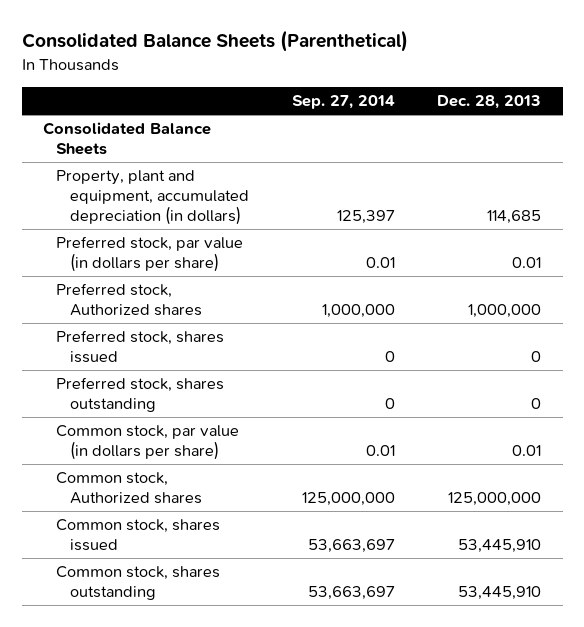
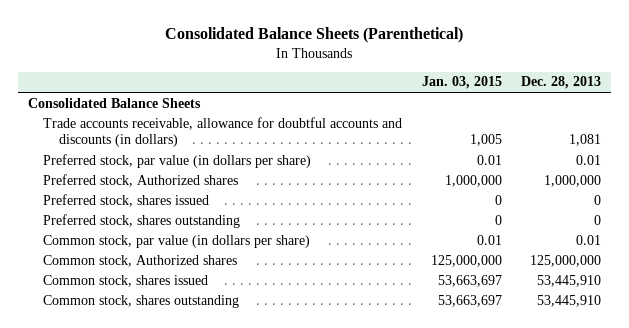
[291,94,395,109] Sep. 27, 2014 -> none
none -> [421,76,502,90] Jan. 03, 2015
[56,170,249,226] Property, plant and equipment, accumulated depreciation (in dollars) -> none
none -> [43,116,403,148] Trade accounts receivable, allowance for doubtful accounts and discounts (in dollars)

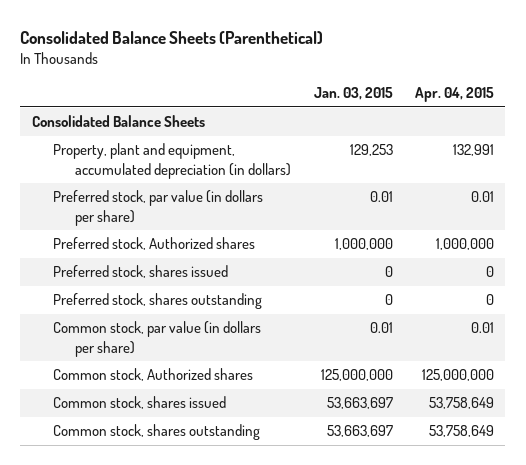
[521,76,602,90] Dec. 28, 2013 -> none
none -> [415,87,495,103] Apr. 04, 2015
[43,116,403,148] Trade accounts receivable, allowance for doubtful accounts and discounts (in dollars) -> none
none -> [53,143,292,179] Property, plant and equipment, accumulated depreciation (in dollars)

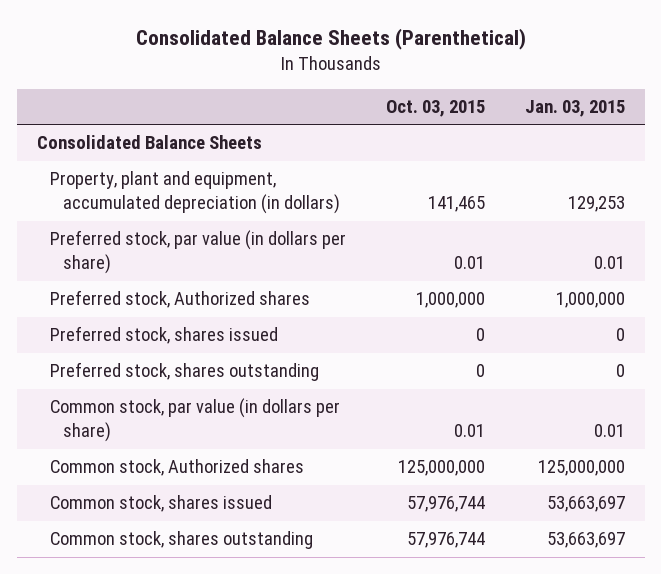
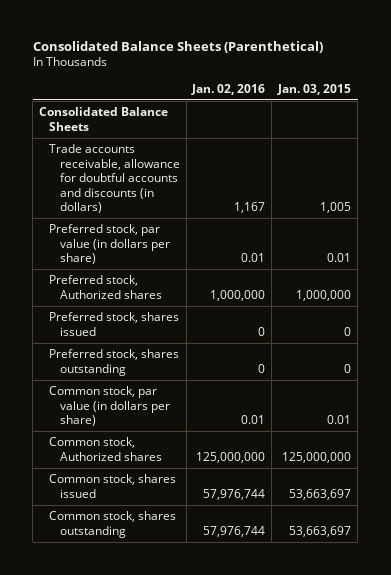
[385,99,485,117] Oct. 03, 2015 -> none
none -> [191,83,266,95] Jan. 02, 2016
[50,171,341,215] Property, plant and equipment, accumulated depreciation (in dollars) -> none
none -> [49,144,180,214] Trade accounts receivable, allowance for doubtful accounts and discounts (in dollars)

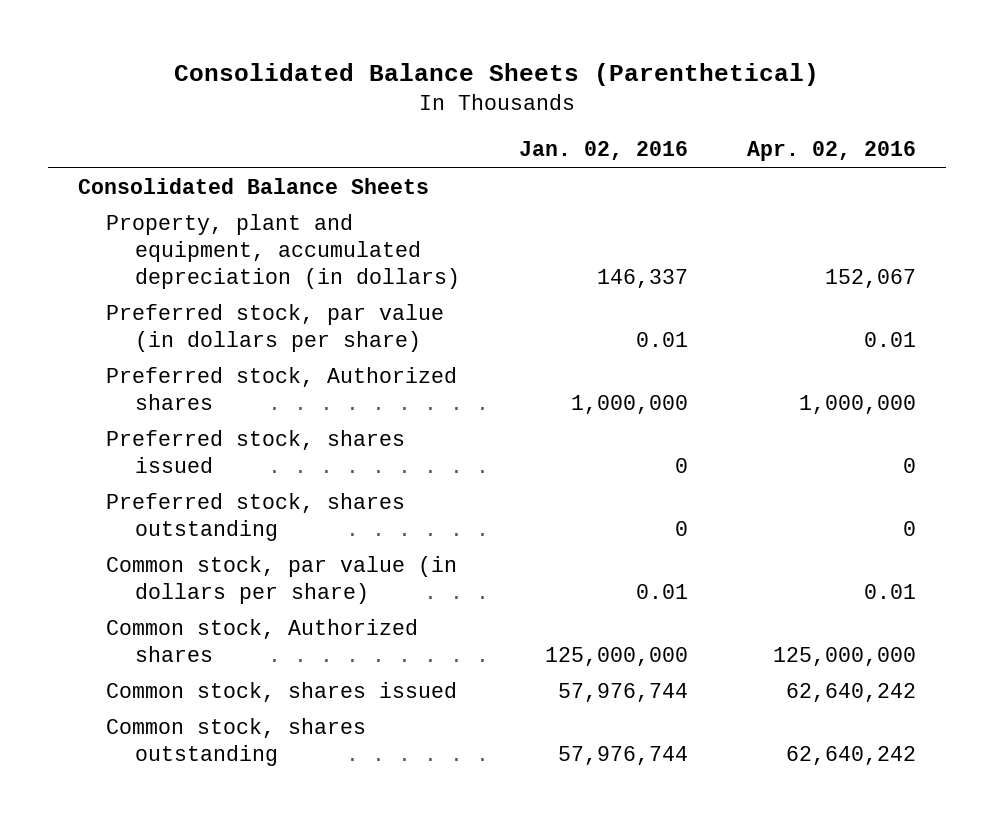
[277,83,352,95] Jan. 03, 2015 -> none
none -> [747,141,917,162] Apr. 02, 2016
[49,144,180,214] Trade accounts receivable, allowance for doubtful accounts and discounts (in dollars) -> none
none -> [106,214,460,290] Property, plant and equipment, accumulated depreciation (in dollars)

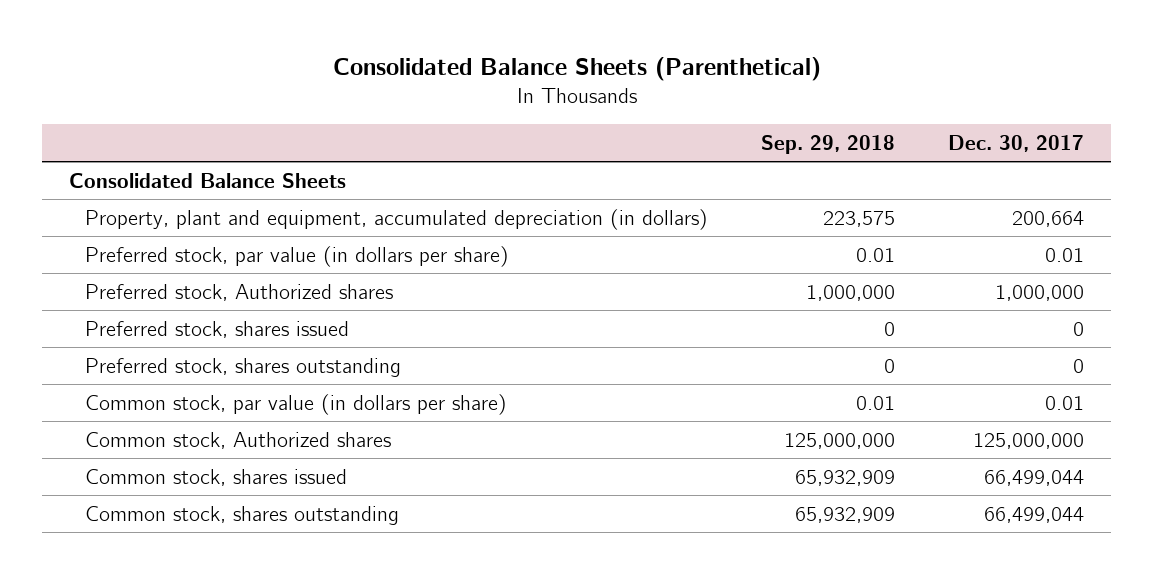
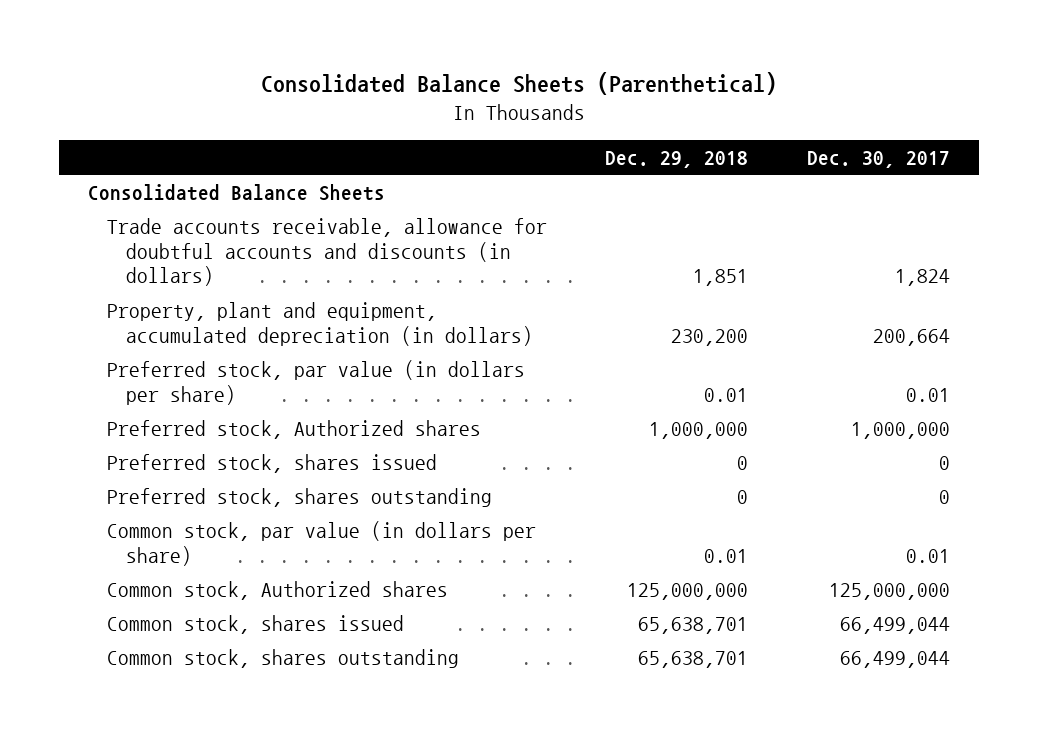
[761,134,896,154] Sep. 29, 2018 -> none
none -> [605,150,749,168] Dec. 29, 2018
none -> [106,217,547,287] Trade accounts receivable, allowance for doubtful accounts and discounts (in dollars)

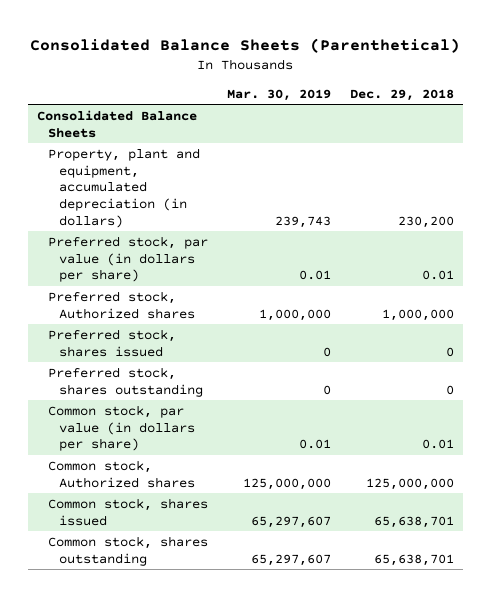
[806,150,950,168] Dec. 30, 2017 -> none
none -> [226,89,331,102] Mar. 30, 2019
[106,217,547,287] Trade accounts receivable, allowance for doubtful accounts and discounts (in dollars) -> none

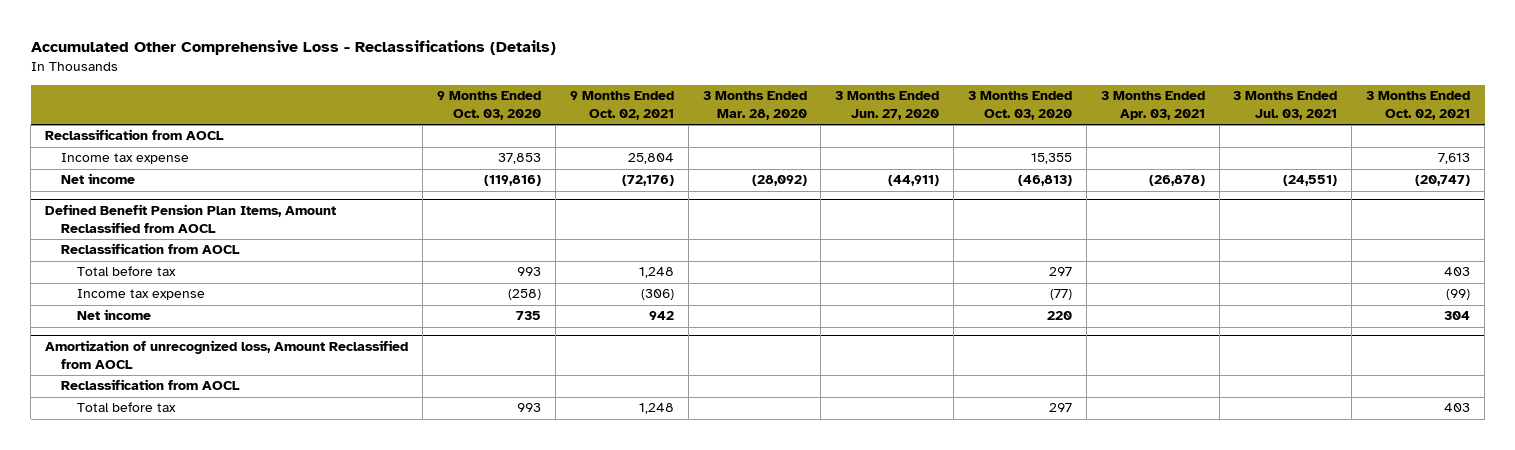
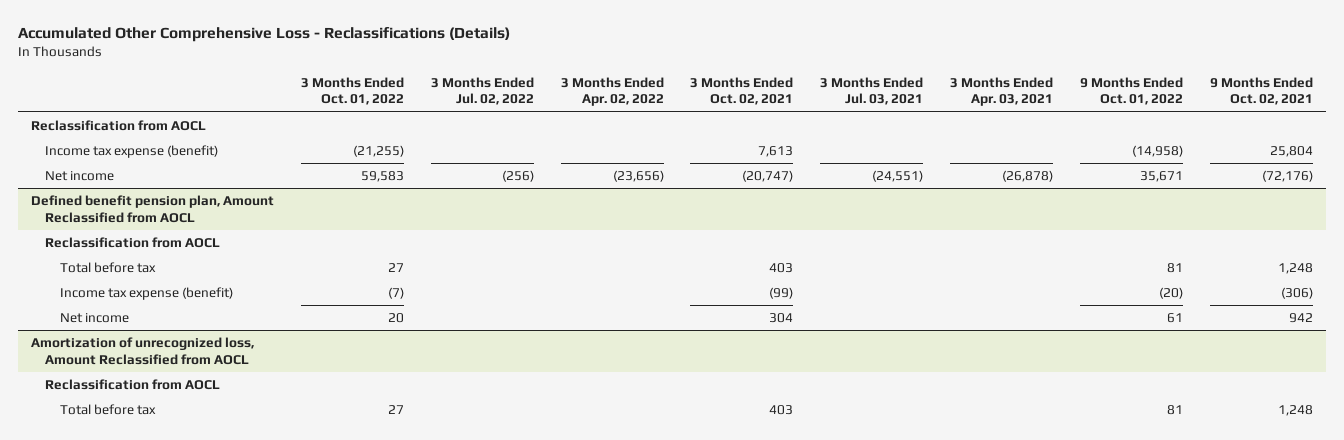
[437,91,542,121] 9 Months Ended Oct. 03, 2020 -> none
[702,91,807,121] 3 Months Ended Mar. 28, 2020 -> none
[835,91,940,121] 3 Months Ended Jun. 27, 2020 -> none
[967,91,1072,121] 3 Months Ended Oct. 03, 2020 -> none
none -> [300,76,404,106] 3 Months Ended Oct. 01, 2022
none -> [430,76,534,106] 3 Months Ended Jul. 02, 2022
none -> [560,76,664,107] 3 Months Ended Apr. 02, 2022
none -> [1080,76,1184,106] 9 Months Ended Oct. 01, 2022
[61,153,190,165] Income tax expense -> [45,145,219,159] Income tax expense (benefit)
[45,204,337,234] Defined Benefit Pension Plan Items, Amount Reclassified from AOCL -> [30,195,274,223] Defined benefit pension plan, Amount Reclassified from AOCL
[76,289,205,301] Income tax expense -> [59,287,233,301] Income tax expense (benefit)

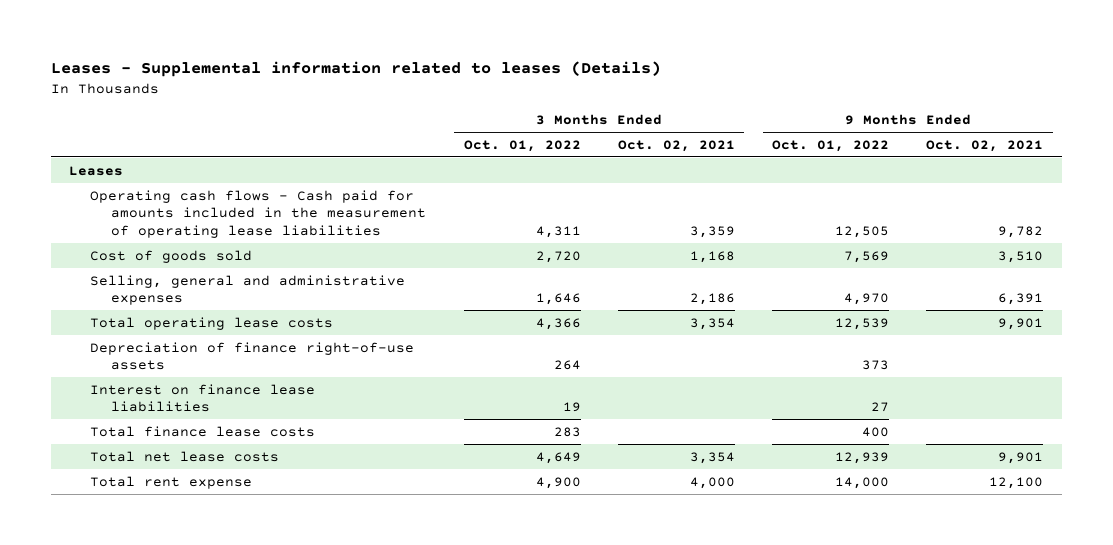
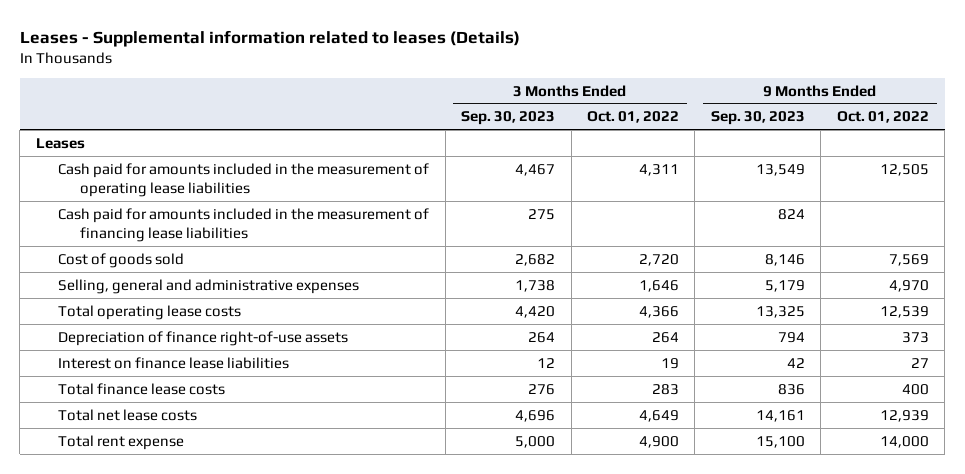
[617,139,735,152] Oct. 02, 2021 -> none
[926,139,1044,152] Oct. 02, 2021 -> none
none -> [461,111,556,126] Sep. 30, 2023
none -> [710,111,805,126] Sep. 30, 2023
[90,189,427,239] Operating cash flows - Cash paid for amounts included in the measurement of operating lease liabilities -> [58,162,430,197] Cash paid for amounts included in the measurement of operating lease liabilities
none -> [58,207,430,242] Cash paid for amounts included in the measurement of financing lease liabilities

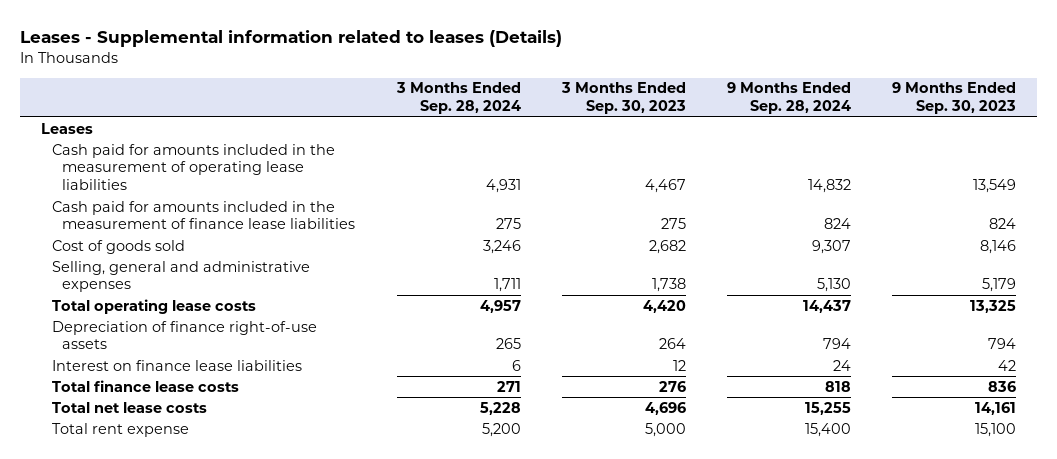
[586,111,679,124] Oct. 01, 2022 -> none
[836,111,929,124] Oct. 01, 2022 -> none
none -> [395,82,521,115] 3 Months Ended Sep. 28, 2024
none -> [727,82,852,115] 9 Months Ended Sep. 28, 2024
[58,207,430,242] Cash paid for amounts included in the measurement of financing lease liabilities -> [51,200,356,230] Cash paid for amounts included in the measurement of finance lease liabilities

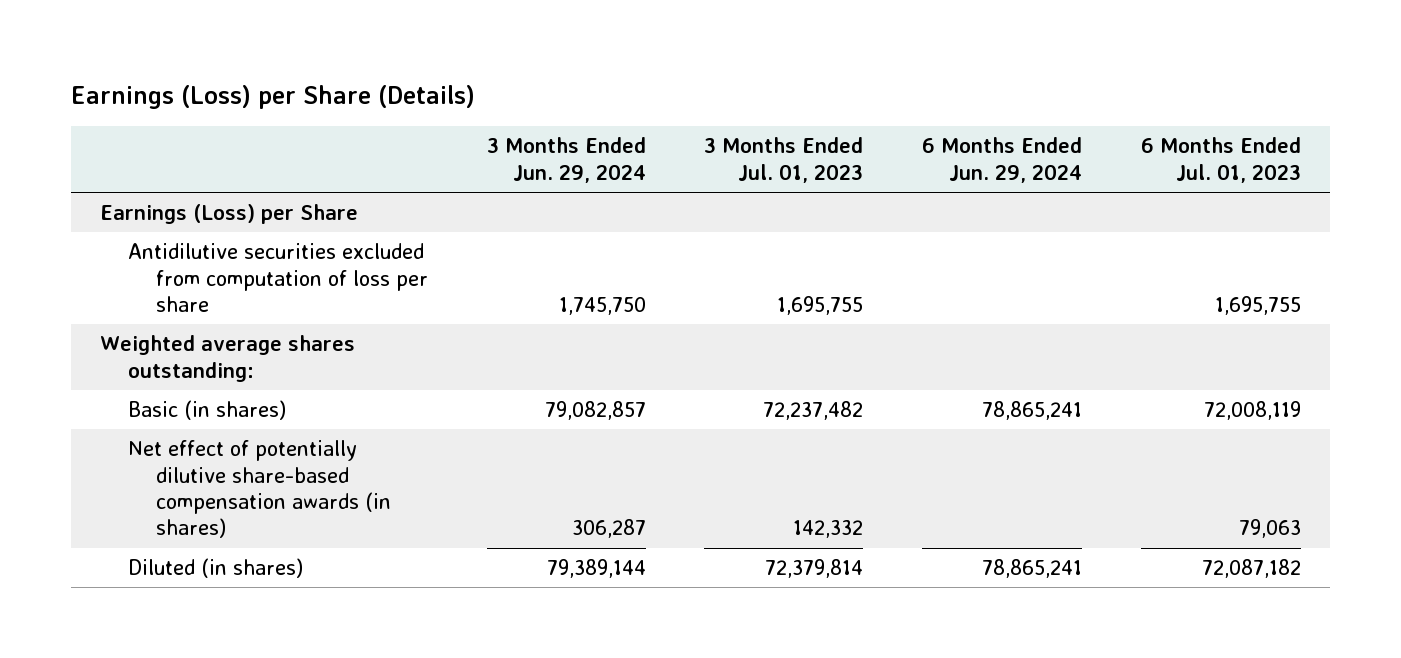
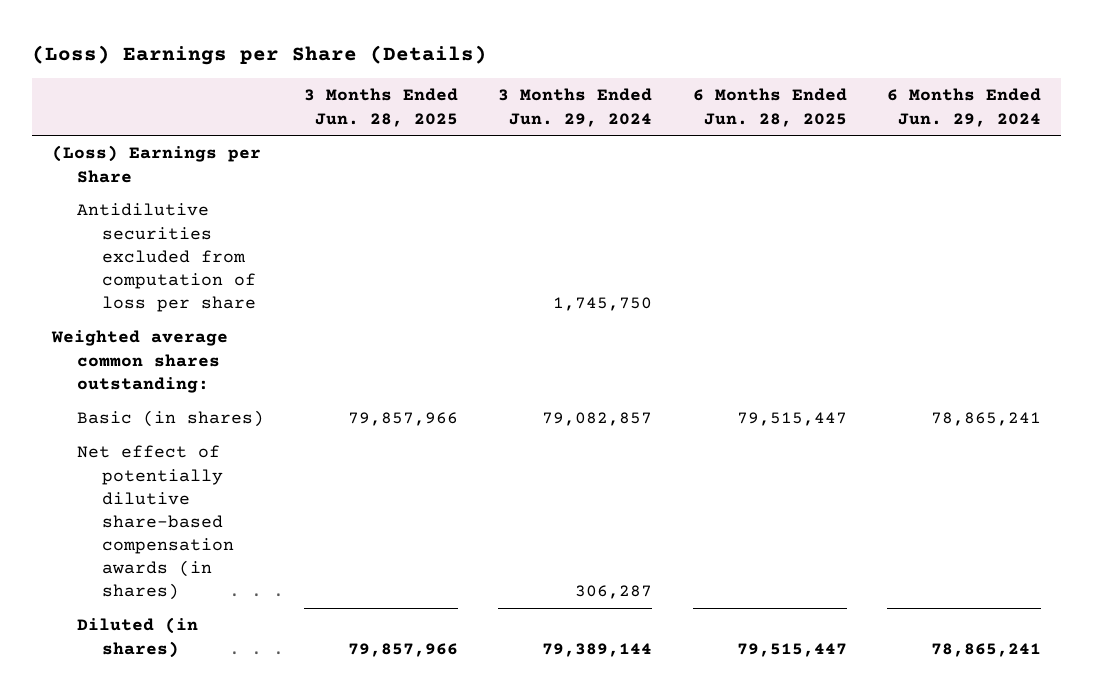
[70,85,475,110] Earnings (Loss) per Share (Details) -> [31,44,487,65] (Loss) Earnings per Share (Details)
[704,137,864,183] 3 Months Ended Jul. 01, 2023 -> none
[1140,137,1301,183] 6 Months Ended Jul. 01, 2023 -> none
none -> [304,88,459,127] 3 Months Ended Jun. 28, 2025
none -> [692,88,847,127] 6 Months Ended Jun. 28, 2025
[99,204,358,225] Earnings (Loss) per Share -> [51,145,261,183] (Loss) Earnings per Share
[99,335,355,382] Weighted average shares outstanding: -> [50,330,228,393] Weighted average common shares outstanding:

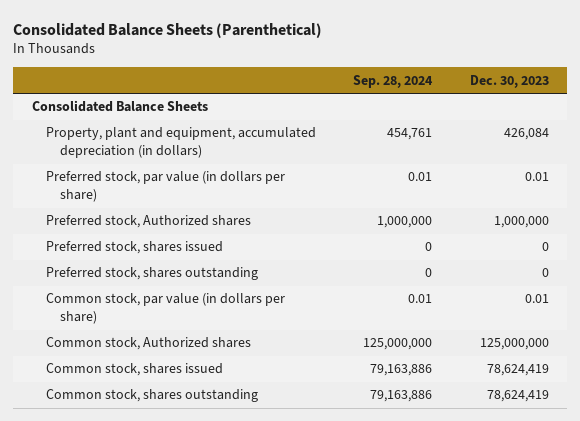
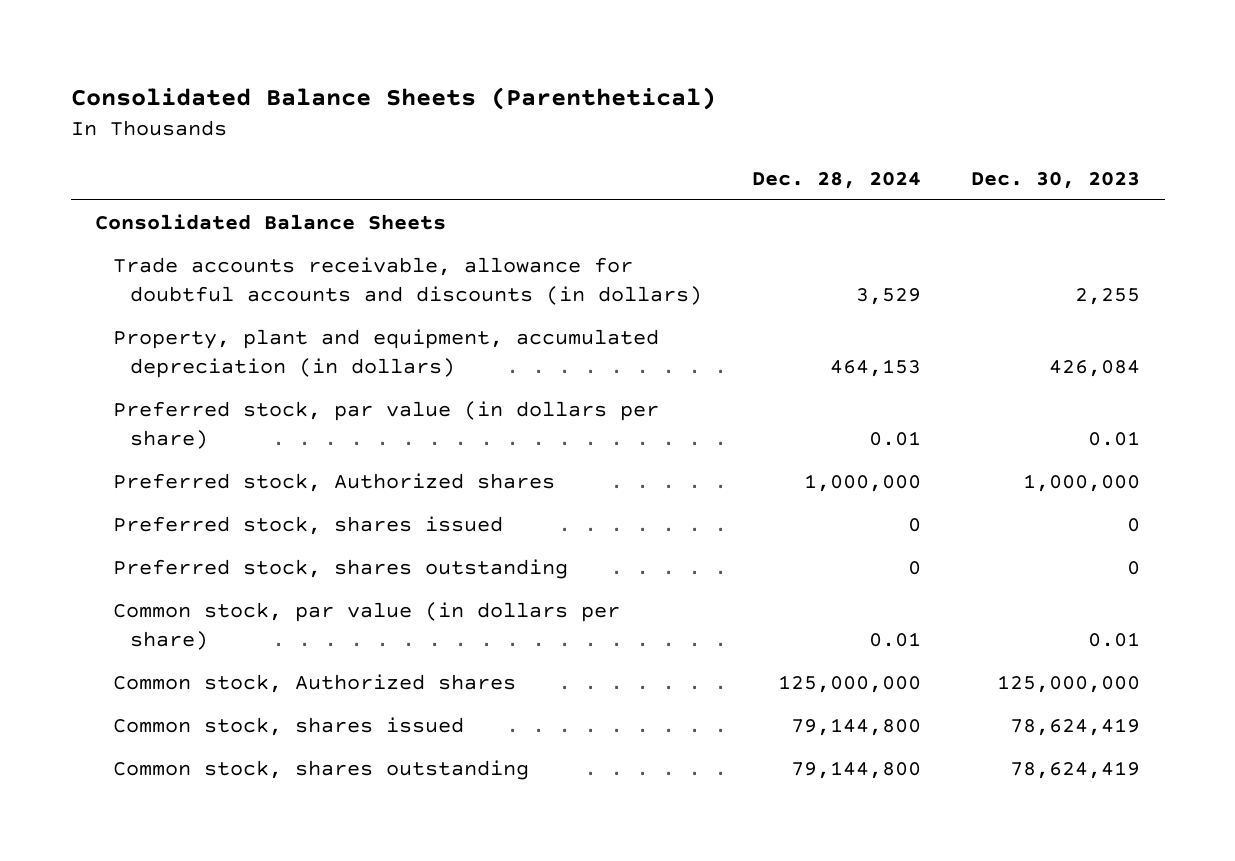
[353,74,434,88] Sep. 28, 2024 -> none
none -> [752,171,922,189] Dec. 28, 2024
none -> [112,257,703,305] Trade accounts receivable, allowance for doubtful accounts and discounts (in dollars)

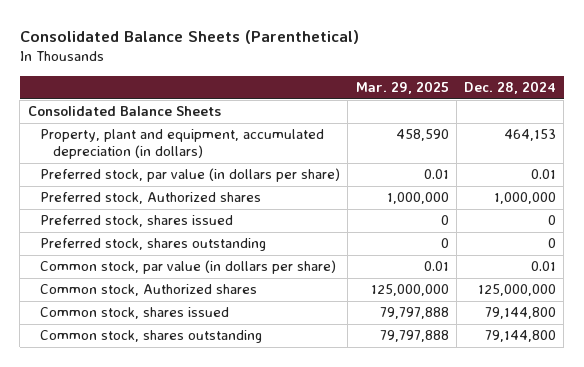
[970,171,1140,189] Dec. 30, 2023 -> none
none -> [355,81,449,95] Mar. 29, 2025
[112,257,703,305] Trade accounts receivable, allowance for doubtful accounts and discounts (in dollars) -> none

